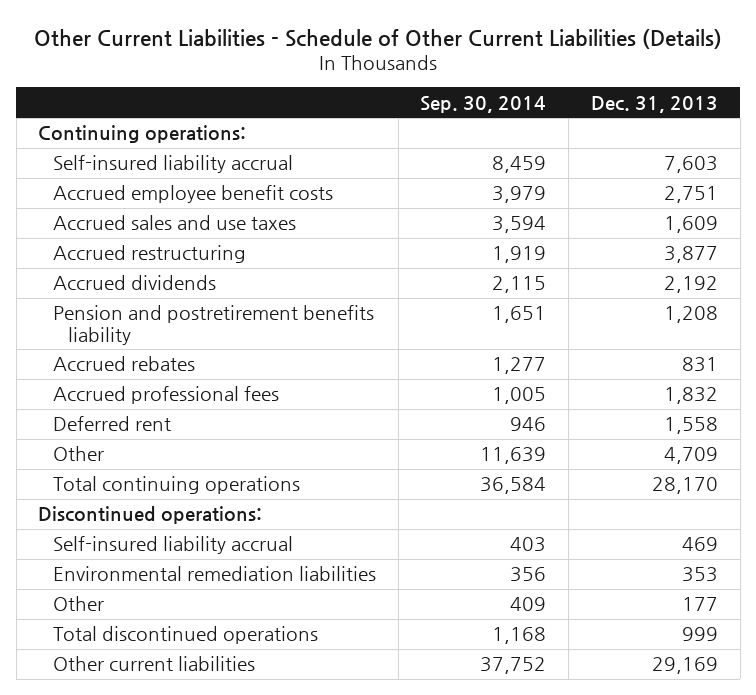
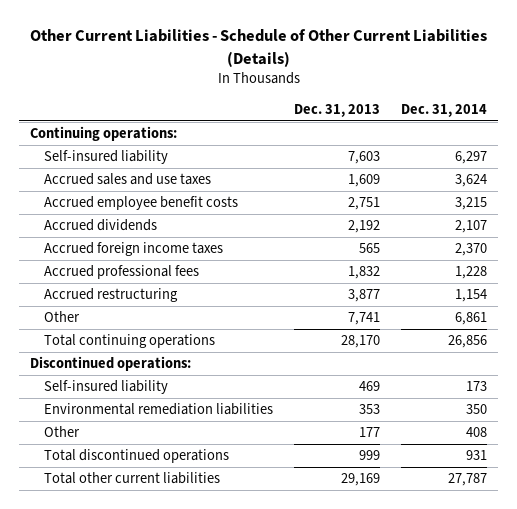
[420,95,547,113] Sep. 30, 2014 -> none
none -> [401,103,488,117] Dec. 31, 2014
[52,155,293,174] Self-insured liability accrual -> [43,150,168,165] Self-insured liability
[52,185,333,204] Accrued employee benefit costs -> [43,196,238,211] Accrued employee benefit costs
[52,305,374,345] Pension and postretirement benefits liability -> none
[52,356,195,372] Accrued rebates -> none
none -> [43,242,223,257] Accrued foreign income taxes
[52,416,171,432] Deferred rent -> none
[52,245,246,264] Accrued restructuring -> [43,288,178,303] Accrued restructuring
[663,447,718,465] 4,709 -> [348,312,381,326] 7,741
[52,536,293,555] Self-insured liability accrual -> [43,380,168,395] Self-insured liability
[52,656,255,672] Other current liabilities -> [43,472,220,485] Total other current liabilities

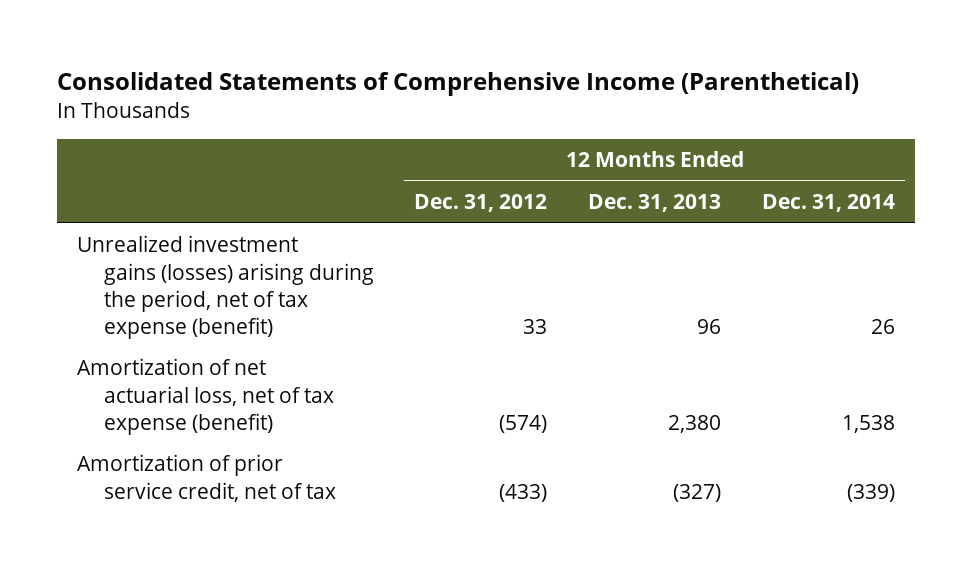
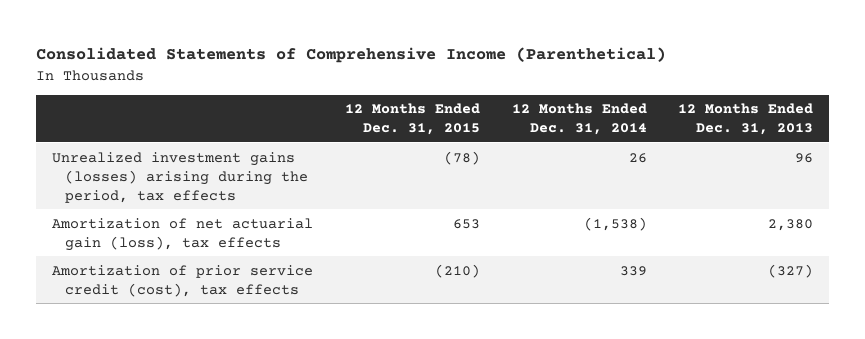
[414,194,548,213] Dec. 31, 2012 -> none
none -> [344,103,480,136] 12 Months Ended Dec. 31, 2015
[77,235,374,339] Unrealized investment gains (losses) arising during the period, net of tax expense (benefit) -> [52,151,309,203] Unrealized investment gains (losses) arising during the period, tax effects
[77,358,334,435] Amortization of net actuarial loss, net of tax expense (benefit) -> [52,217,314,251] Amortization of net actuarial gain (loss), tax effects
[841,414,895,433] 1,538 -> [583,216,647,231] (1,538)
[77,454,336,502] Amortization of prior service credit, net of tax -> [52,264,314,297] Amortization of prior service credit (cost), tax effects
[846,483,895,502] (339) -> [619,265,647,276] 339

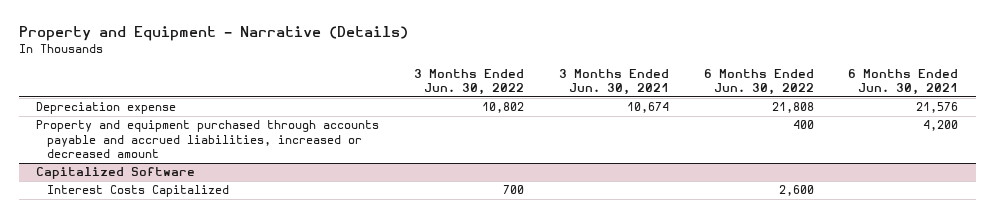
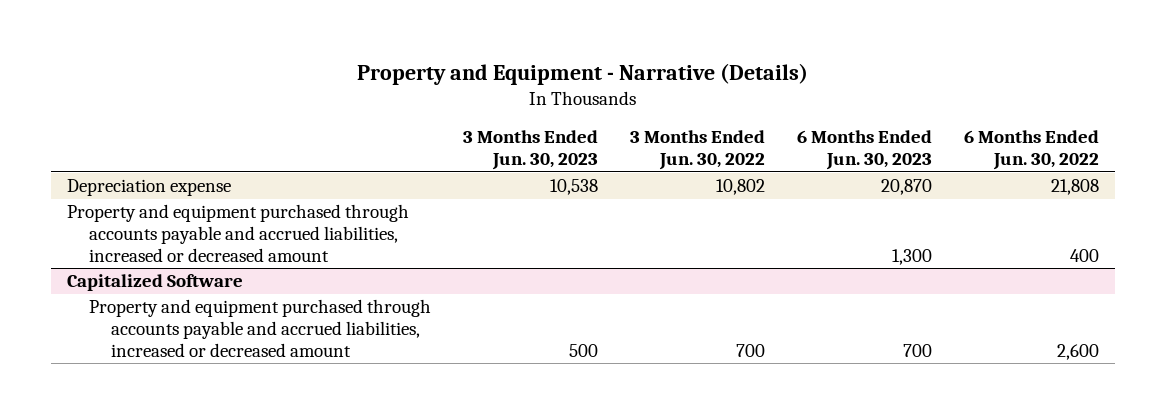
[558,69,669,96] 3 Months Ended Jun. 30, 2021 -> none
[848,69,959,96] 6 Months Ended Jun. 30, 2021 -> none
none -> [462,130,598,170] 3 Months Ended Jun. 30, 2023
none -> [796,130,932,170] 6 Months Ended Jun. 30, 2023
[47,185,230,198] Interest Costs Capitalized -> [88,299,431,357] Property and equipment purchased through accounts payable and accrued liabilities, increased or decreased amount

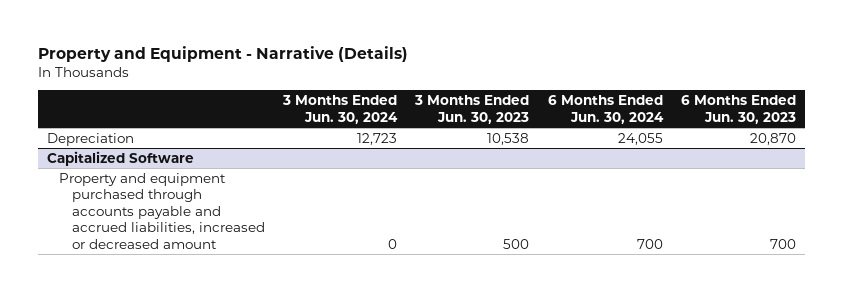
[629,130,765,170] 3 Months Ended Jun. 30, 2022 -> none
[963,130,1099,170] 6 Months Ended Jun. 30, 2022 -> none
none -> [281,95,398,124] 3 Months Ended Jun. 30, 2024
none -> [547,95,664,124] 6 Months Ended Jun. 30, 2024
[66,204,409,262] Property and equipment purchased through accounts payable and accrued liabilities, increased or decreased amount -> none
[66,179,231,197] Depreciation expense -> [46,132,134,146] Depreciation

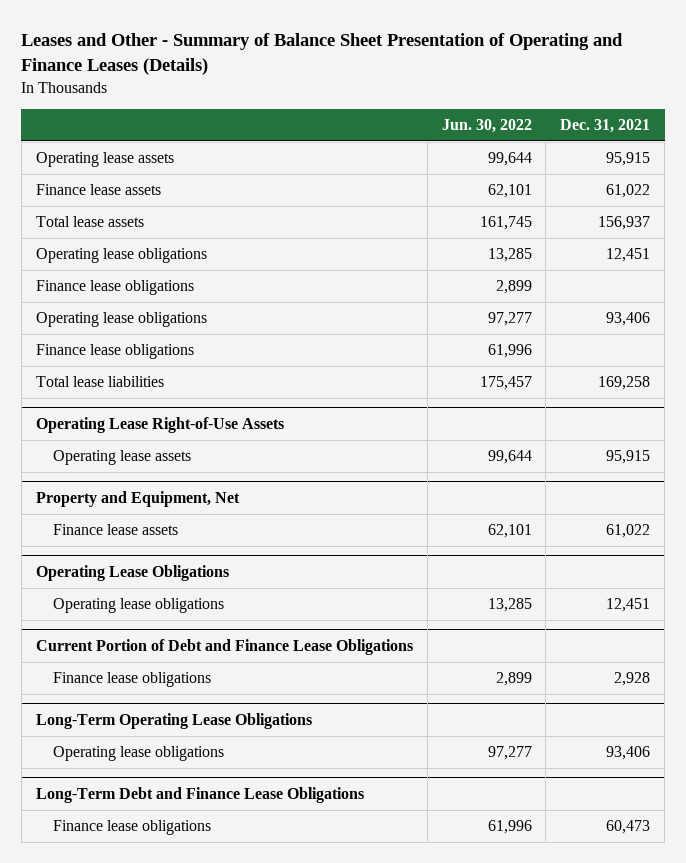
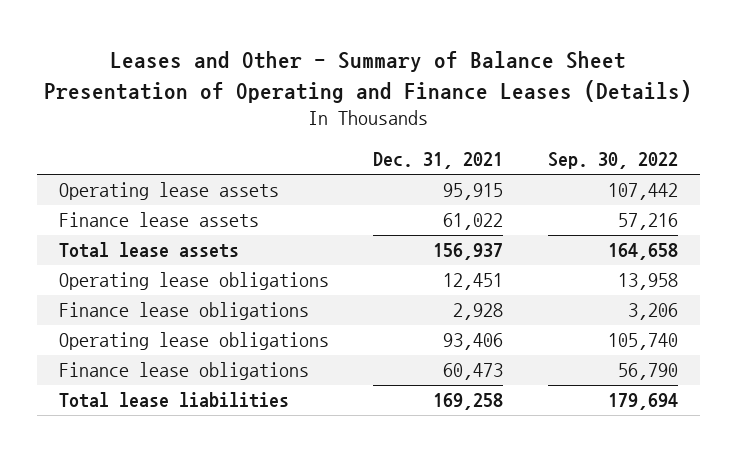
[441,118,532,133] Jun. 30, 2022 -> none
none -> [547,152,678,170] Sep. 30, 2022
[35,280,194,296] Finance lease obligations -> none
[35,312,207,328] Operating lease obligations -> none
[35,344,194,360] Finance lease obligations -> none
[35,417,284,434] Operating Lease Right-of-Use Assets -> none
[53,450,192,466] Operating lease assets -> none
[35,491,240,508] Property and Equipment, Net -> none
[53,524,179,536] Finance lease assets -> none
[35,565,229,582] Operating Lease Obligations -> none
[53,598,225,614] Operating lease obligations -> none
[35,639,413,656] Current Portion of Debt and Finance Lease Obligations -> none
[35,713,312,730] Long-Term Operating Lease Obligations -> none
[35,787,364,804] Long-Term Debt and Finance Lease Obligations -> none
[35,376,164,388] Total lease liabilities -> [59,392,290,409] Total lease liabilities

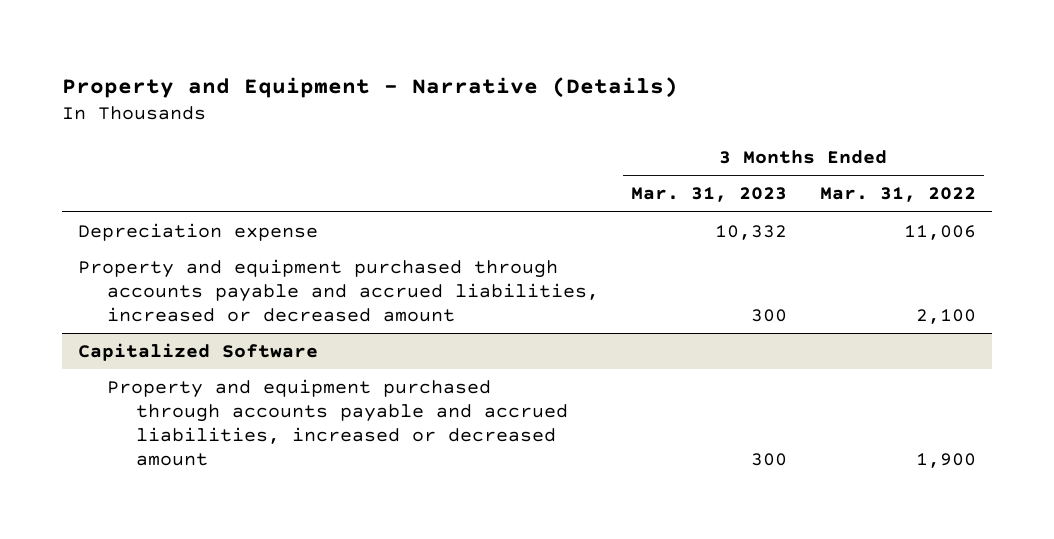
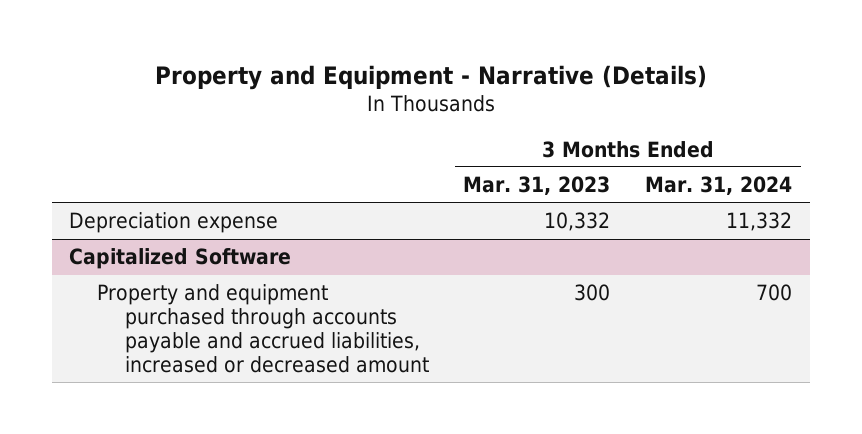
[819,187,976,203] Mar. 31, 2022 -> none
none -> [645,176,793,196] Mar. 31, 2024
[78,258,600,322] Property and equipment purchased through accounts payable and accrued liabilities, increased or decreased amount -> none

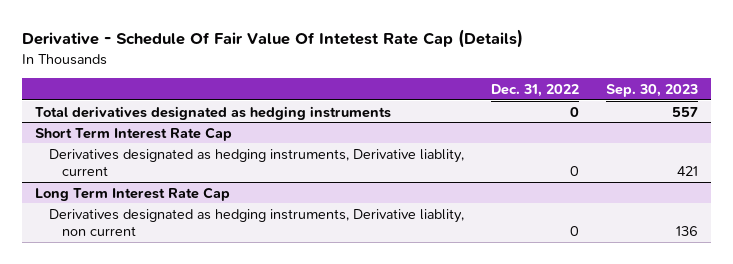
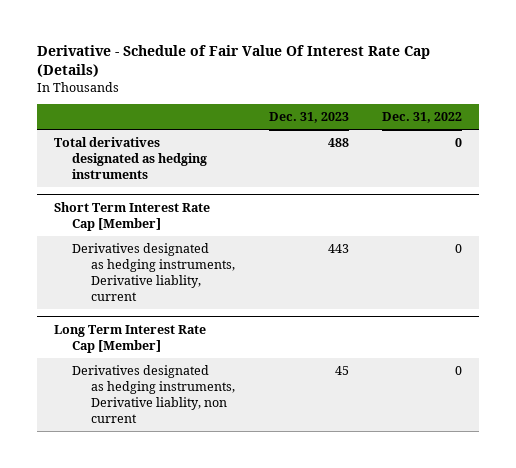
[21,29,523,49] Derivative - Schedule Of Fair Value Of Intetest Rate Cap (Details) -> [36,44,430,78] Derivative - Schedule of Fair Value Of Interest Rate Cap (Details)
[605,84,698,98] Sep. 30, 2023 -> none
none -> [268,112,349,124] Dec. 31, 2023
[35,126,233,141] Short Term Interest Rate Cap -> [53,202,210,231] Short Term Interest Rate Cap [Member]
[35,186,231,201] Long Term Interest Rate Cap -> [53,325,206,353] Long Term Interest Rate Cap [Member]

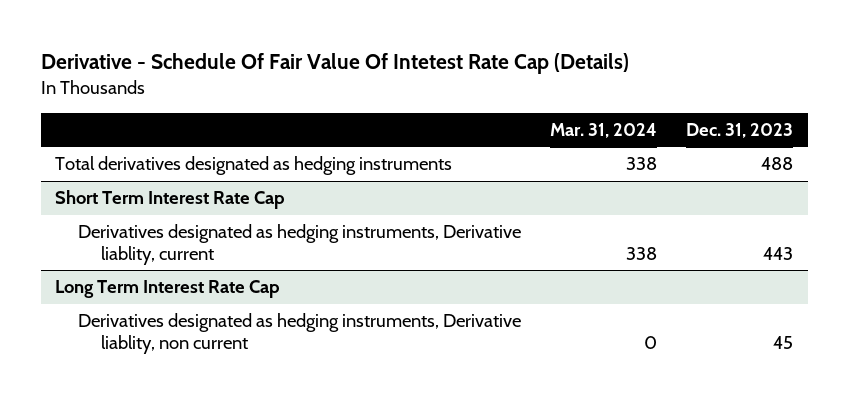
[36,44,430,78] Derivative - Schedule of Fair Value Of Interest Rate Cap (Details) -> [40,53,629,75] Derivative - Schedule Of Fair Value Of Intetest Rate Cap (Details)
[382,112,463,124] Dec. 31, 2022 -> none
none -> [550,122,658,138] Mar. 31, 2024
[53,202,210,231] Short Term Interest Rate Cap [Member] -> [55,190,286,210] Short Term Interest Rate Cap
[53,325,206,353] Long Term Interest Rate Cap [Member] -> [55,280,281,299] Long Term Interest Rate Cap

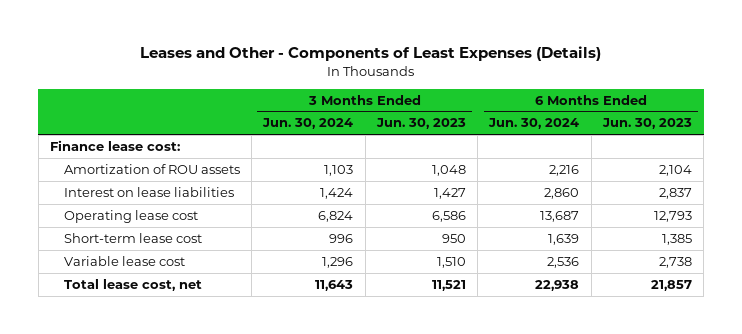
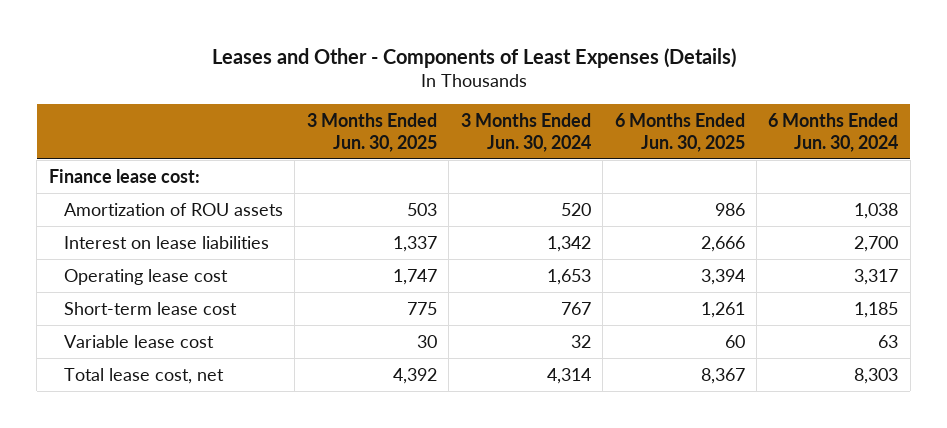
[375,118,466,130] Jun. 30, 2023 -> none
[601,118,692,130] Jun. 30, 2023 -> none
none -> [306,112,437,152] 3 Months Ended Jun. 30, 2025
none -> [614,112,745,152] 6 Months Ended Jun. 30, 2025
[324,164,354,176] 1,103 -> [560,202,591,216] 520
[549,164,580,176] 2,216 -> [854,202,899,219] 1,038
[320,187,354,199] 1,424 -> [546,235,591,252] 1,342
[544,187,580,199] 2,860 -> [854,235,899,252] 2,700
[318,210,354,222] 6,824 -> [546,268,591,285] 1,653
[540,210,580,222] 13,687 -> [854,268,899,285] 3,317
[329,233,354,243] 996 -> [560,301,591,315] 767
[548,233,580,245] 1,639 -> [854,301,899,318] 1,185
[322,256,354,268] 1,296 -> [570,334,591,348] 32
[547,256,580,268] 2,536 -> [878,334,899,348] 63
[315,279,354,291] 11,643 -> [546,367,591,384] 4,314
[535,279,580,291] 22,938 -> [854,367,899,384] 8,303

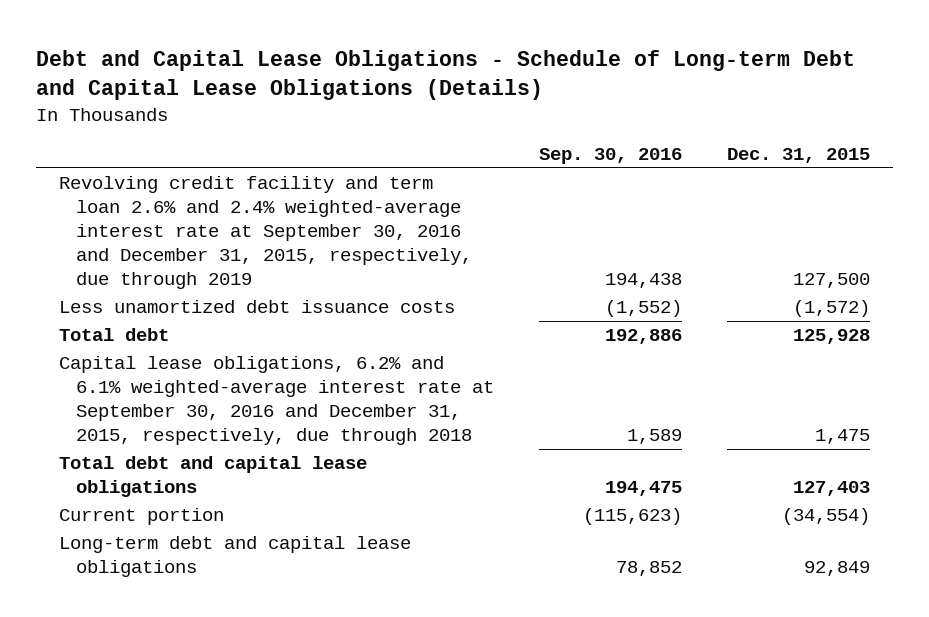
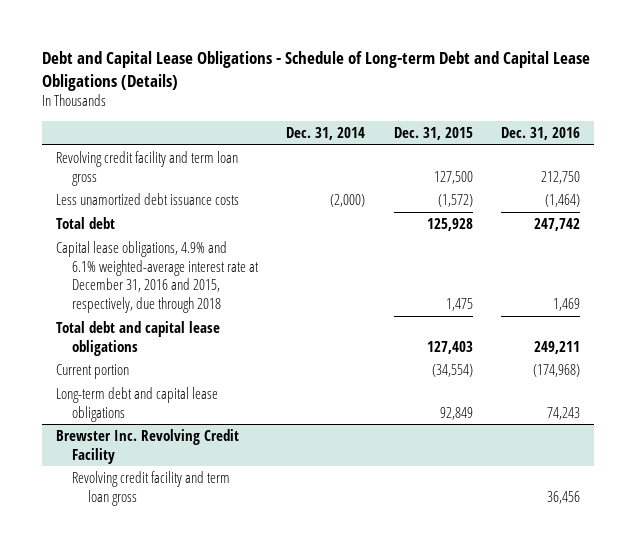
[538,147,682,164] Sep. 30, 2016 -> none
none -> [286,126,366,140] Dec. 31, 2014
none -> [500,126,580,140] Dec. 31, 2016
[59,176,472,289] Revolving credit facility and term loan 2.6% and 2.4% weighted-average interest rate at September 30, 2016 and December 31, 2015, respectively, due through 2019 -> [56,151,239,186] Revolving credit facility and term loan gross
[59,356,494,446] Capital lease obligations, 6.2% and 6.1% weighted-average interest rate at September 30, 2016 and December 31, 2015, respectively, due through 2018 -> [56,241,259,314] Capital lease obligations, 4.9% and 6.1% weighted-average interest rate at December 31, 2016 and 2015, respectively, due through 2018
none -> [56,429,240,464] Brewster Inc. Revolving Credit Facility
none -> [71,471,230,506] Revolving credit facility and term loan gross

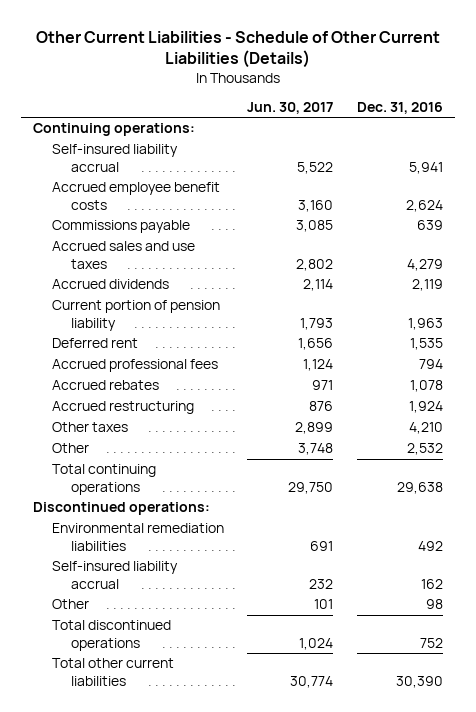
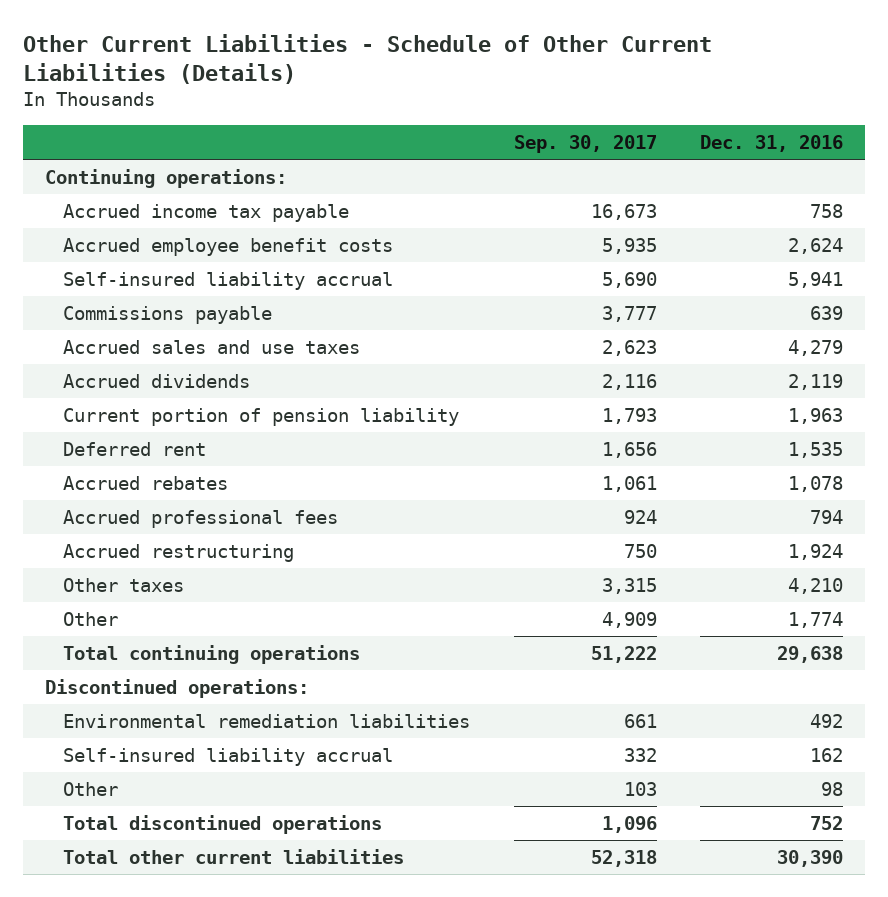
[247,101,334,114] Jun. 30, 2017 -> none
none -> [513,135,657,154] Sep. 30, 2017
none -> [63,203,350,222] Accrued income tax payable
[52,144,179,172] Self-insured liability accrual -> [63,271,394,290] Self-insured liability accrual
[52,359,219,373] Accrued professional fees -> [63,509,339,528] Accrued professional fees
[406,443,443,456] 2,532 -> [788,611,844,628] 1,774

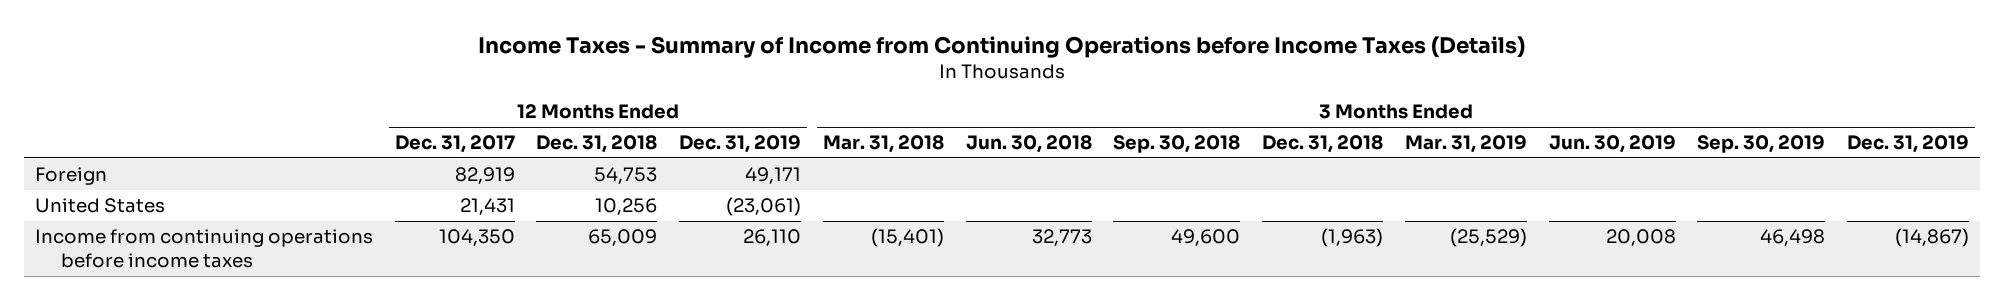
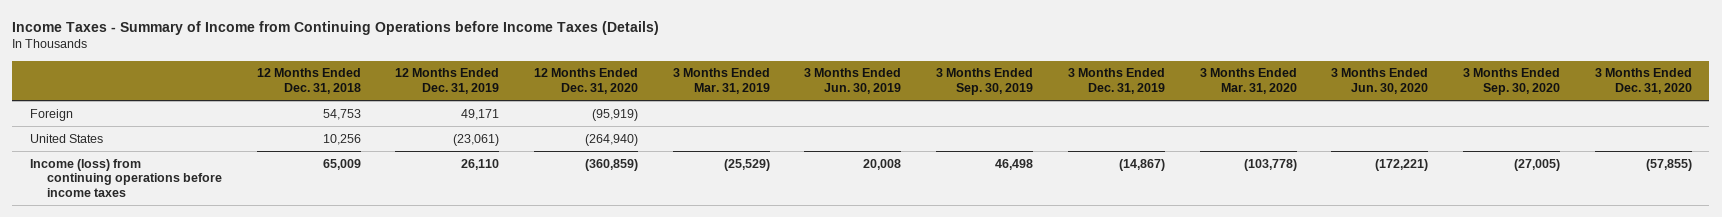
[394,135,515,154] Dec. 31, 2017 -> none
[822,135,944,154] Mar. 31, 2018 -> none
[965,135,1092,154] Jun. 30, 2018 -> none
[1113,135,1241,154] Sep. 30, 2018 -> none
[1262,135,1384,154] Dec. 31, 2018 -> none
none -> [533,68,638,95] 12 Months Ended Dec. 31, 2020
none -> [1199,68,1297,95] 3 Months Ended Mar. 31, 2020
none -> [1331,68,1429,95] 3 Months Ended Jun. 30, 2020
none -> [1463,68,1561,96] 3 Months Ended Sep. 30, 2020
none -> [1594,68,1692,95] 3 Months Ended Dec. 31, 2020
[34,229,373,268] Income from continuing operations before income taxes -> [29,158,222,198] Income (loss) from continuing operations before income taxes

